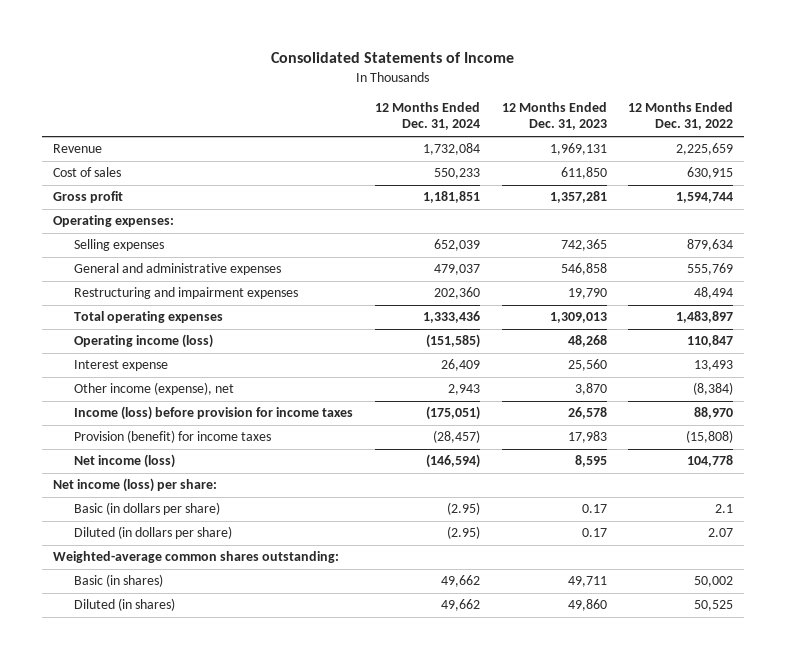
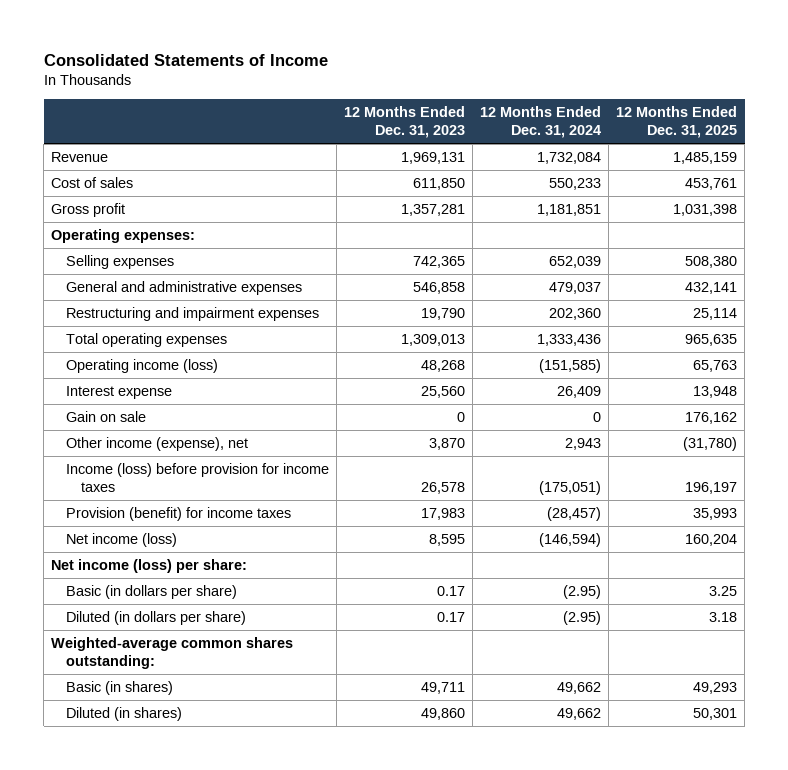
[628,101,734,131] 12 Months Ended Dec. 31, 2022 -> none
none -> [616,105,738,139] 12 Months Ended Dec. 31, 2025
none -> [66,410,147,422] Gain on sale

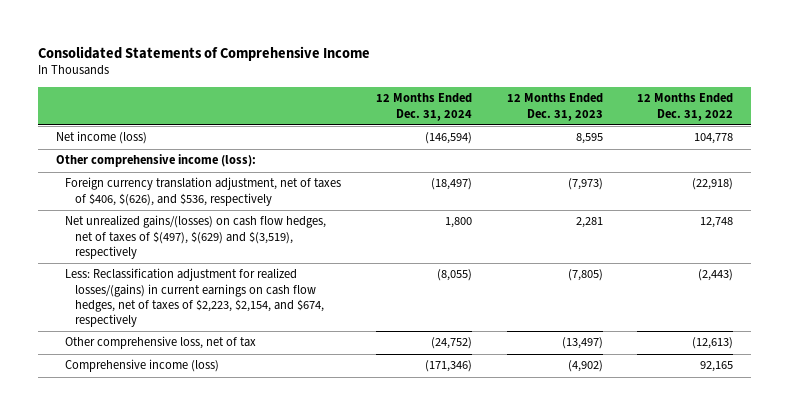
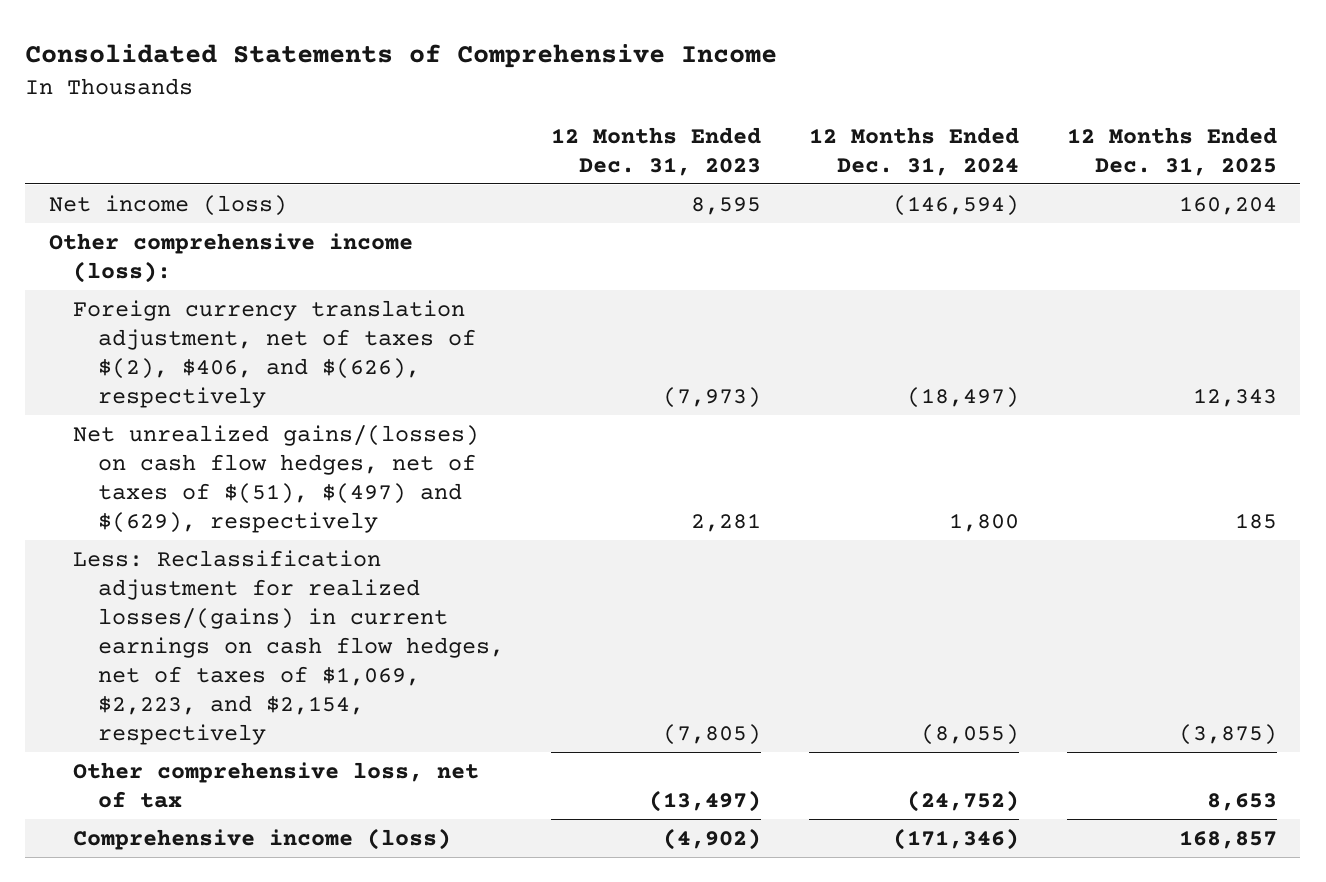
[637,93,734,121] 12 Months Ended Dec. 31, 2022 -> none
none -> [1066,126,1277,176] 12 Months Ended Dec. 31, 2025
[65,177,342,206] Foreign currency translation adjustment, net of taxes of $406, $(626), and $536, respectively -> [73,299,476,408] Foreign currency translation adjustment, net of taxes of $(2), $406, and $(626), respectively
[65,215,327,259] Net unrealized gains/(losses) on cash flow hedges, net of taxes of $(497), $(629) and $(3,519), respectively -> [73,424,480,533] Net unrealized gains/(losses) on cash flow hedges, net of taxes of $(51), $(497) and $(629), respectively
[65,268,325,328] Less: Reclassification adjustment for realized losses/(gains) in current earnings on cash flow hedges, net of taxes of $2,223, $2,154, and $674, respectively -> [73,549,504,745] Less: Reclassification adjustment for realized losses/(gains) in current earnings on cash flow hedges, net of taxes of $1,069, $2,223, and $2,154, respectively

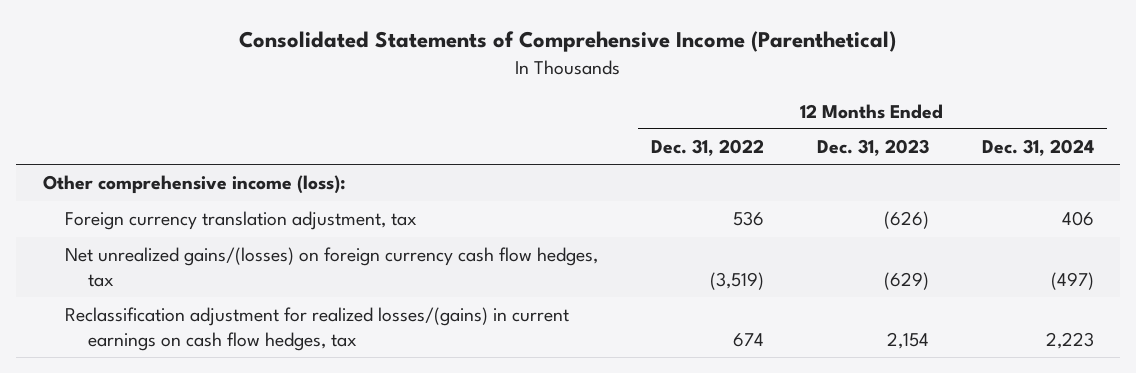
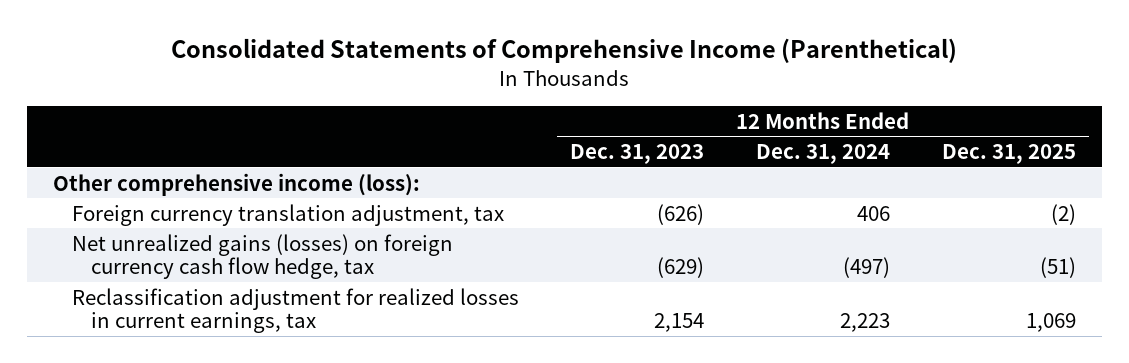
[651,139,765,157] Dec. 31, 2022 -> none
none -> [941,143,1076,164] Dec. 31, 2025
[65,247,599,287] Net unrealized gains/(losses) on foreign currency cash flow hedges, tax -> [71,233,453,280] Net unrealized gains (losses) on foreign currency cash flow hedge, tax
[65,307,570,351] Reclassification adjustment for realized losses/(gains) in current earnings on cash flow hedges, tax -> [71,287,519,334] Reclassification adjustment for realized losses in current earnings, tax

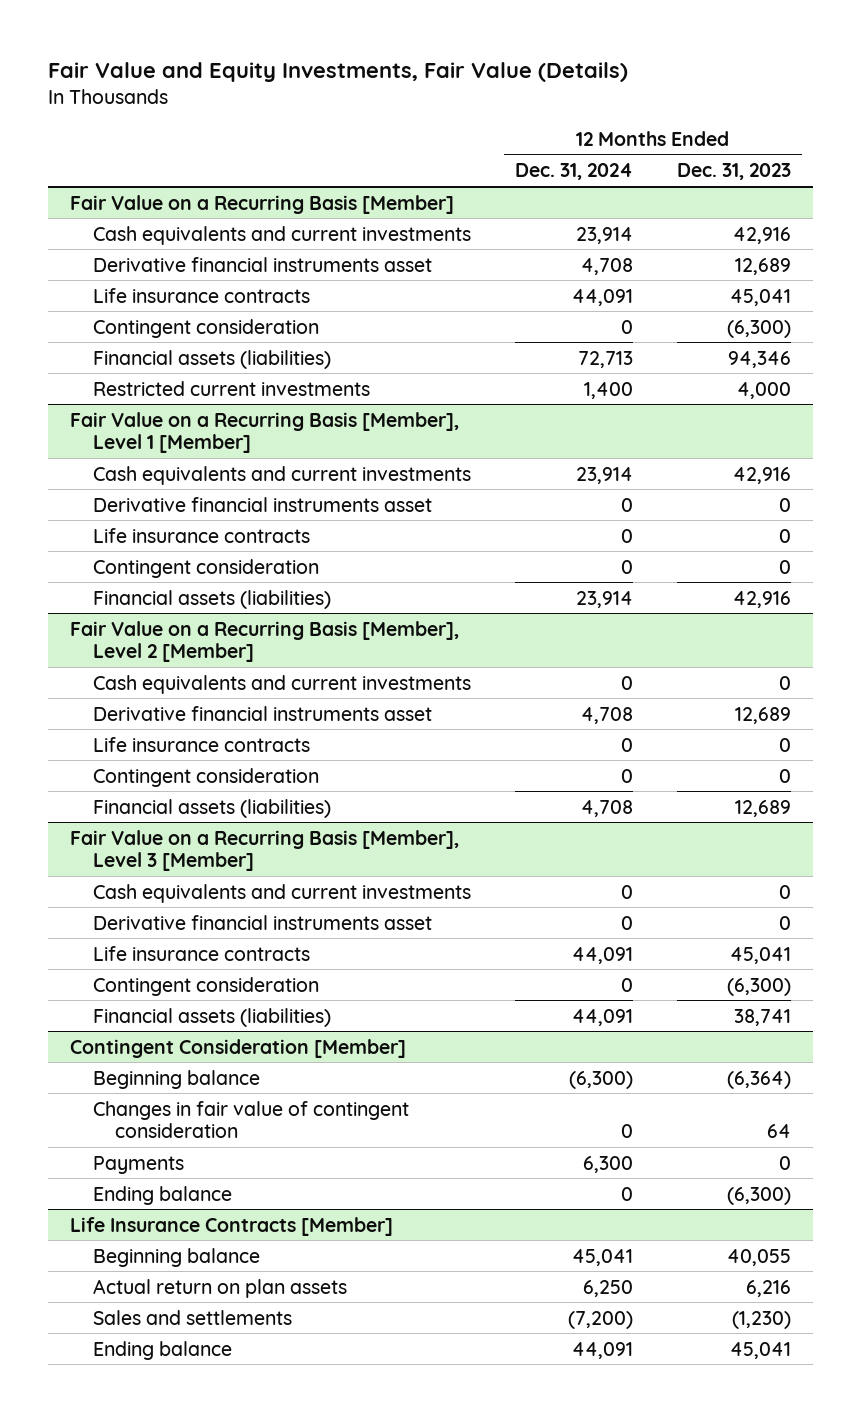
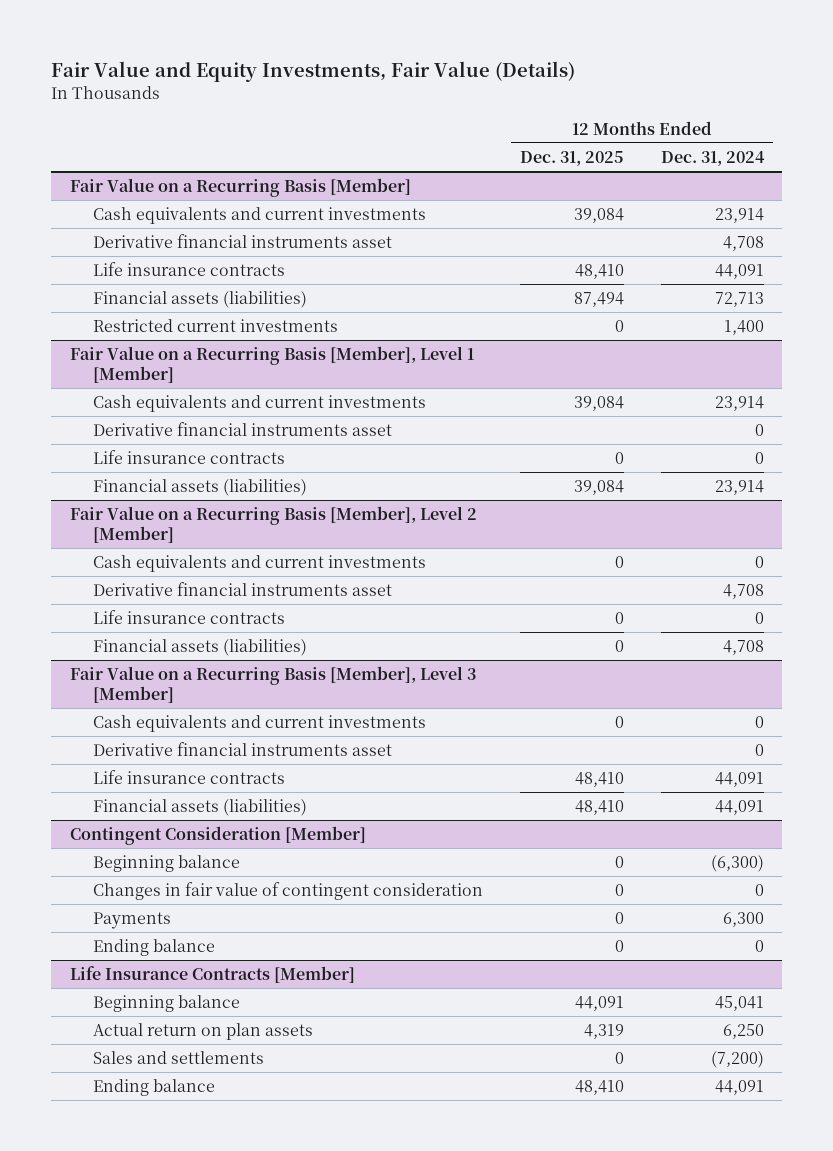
[676,163,791,181] Dec. 31, 2023 -> none
none -> [519,151,624,167] Dec. 31, 2025
[92,318,319,338] Contingent consideration -> none
[92,558,319,578] Contingent consideration -> none
[92,767,319,787] Contingent consideration -> none
[92,976,319,996] Contingent consideration -> none

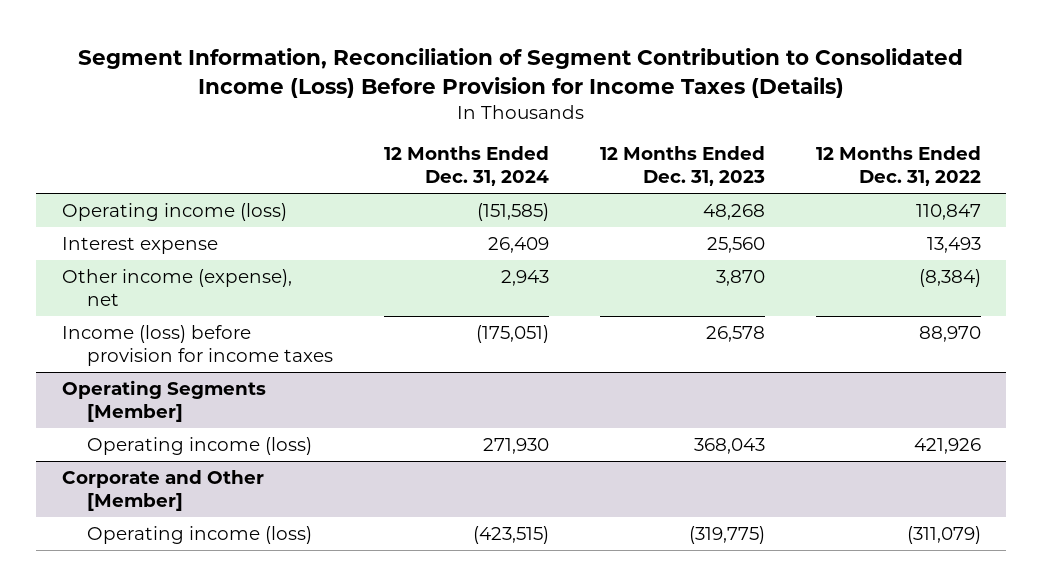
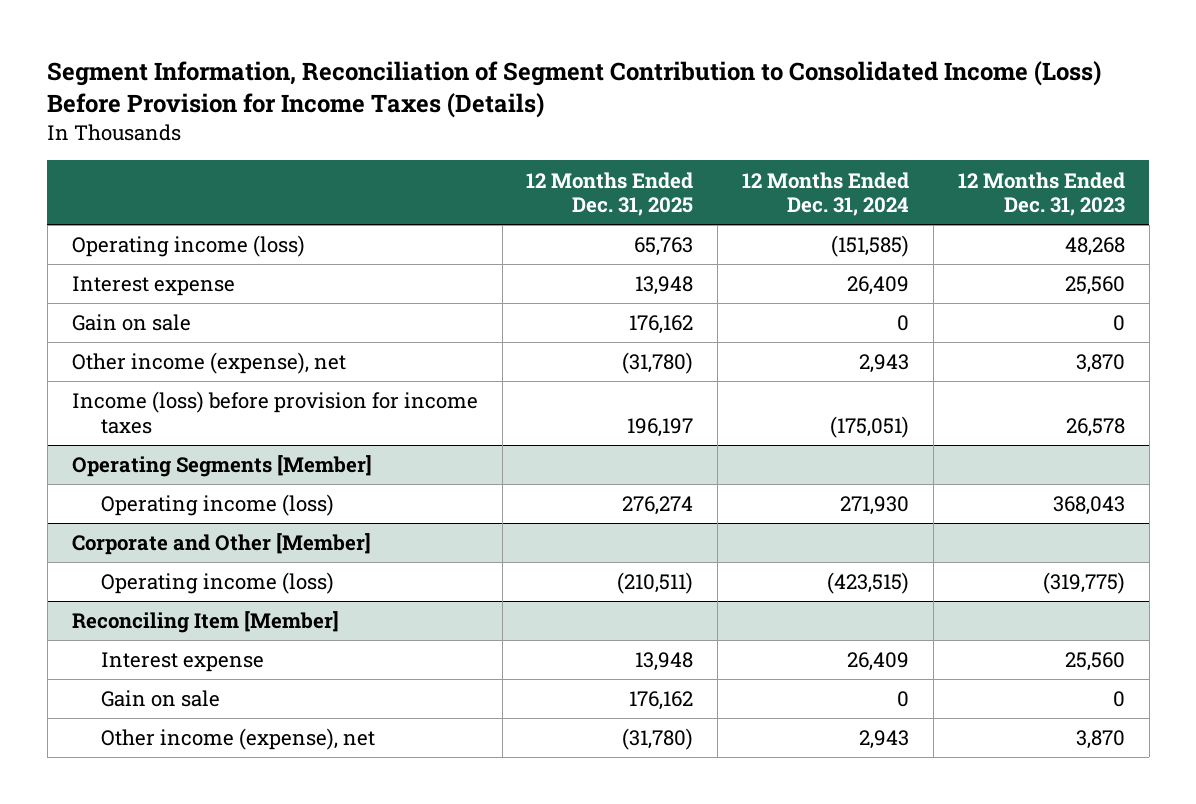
[815,146,981,187] 12 Months Ended Dec. 31, 2022 -> none
none -> [526,171,694,217] 12 Months Ended Dec. 31, 2025
none -> [71,314,191,332] Gain on sale
none -> [71,611,339,634] Reconciling Item [Member]
none -> [100,652,264,673] Interest expense
none -> [100,690,220,708] Gain on sale
none -> [100,728,375,751] Other income (expense), net

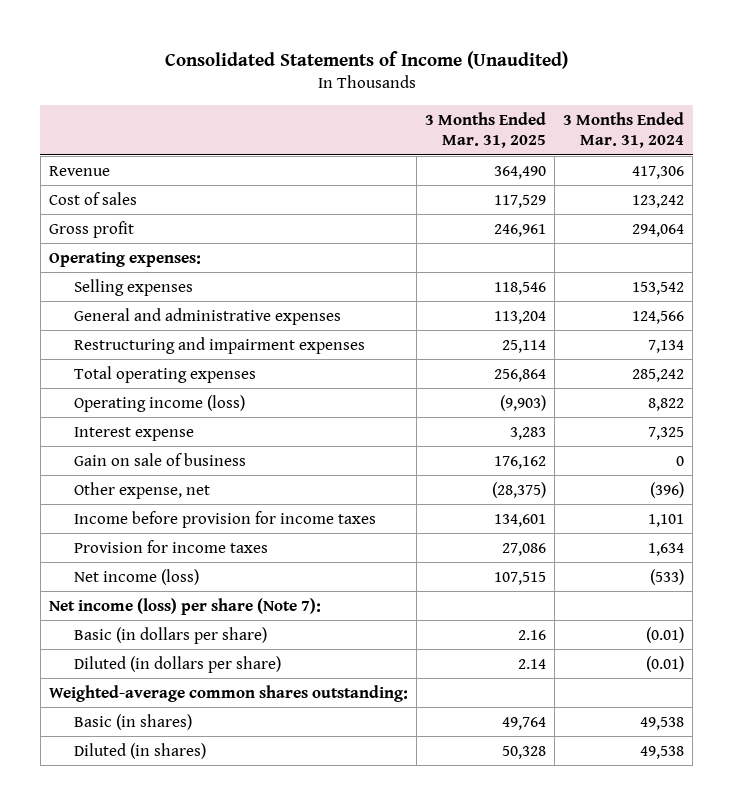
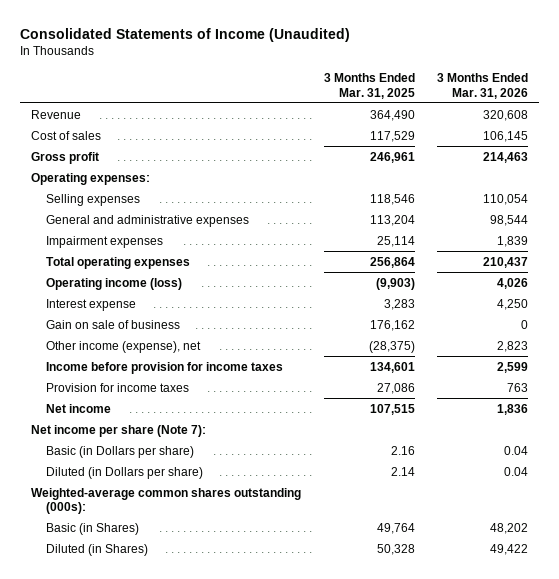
[563,111,685,149] 3 Months Ended Mar. 31, 2024 -> none
none -> [436,73,528,99] 3 Months Ended Mar. 31, 2026
[74,336,366,354] Restructuring and impairment expenses -> [46,235,164,248] Impairment expenses
[74,481,211,499] Other expense, net -> [46,340,202,353] Other income (expense), net
[74,568,200,585] Net income (loss) -> [46,403,112,413] Net income
[48,597,321,615] Net income (loss) per share (Note 7): -> [31,424,207,437] Net income per share (Note 7):
[74,626,268,644] Basic (in dollars per share) -> [46,445,195,458] Basic (in Dollars per share)
[74,655,282,673] Diluted (in dollars per share) -> [46,466,204,479] Diluted (in Dollars per share)
[48,684,408,702] Weighted-average common shares outstanding: -> [31,487,302,515] Weighted-average common shares outstanding (000s):
[74,713,193,730] Basic (in shares) -> [46,522,140,535] Basic (in Shares)
[74,742,207,759] Diluted (in shares) -> [46,543,149,556] Diluted (in Shares)

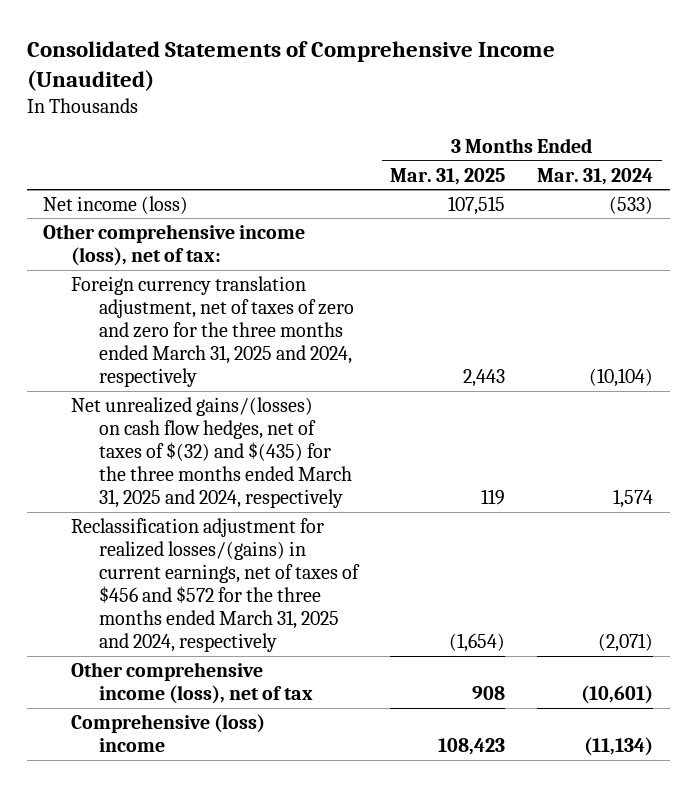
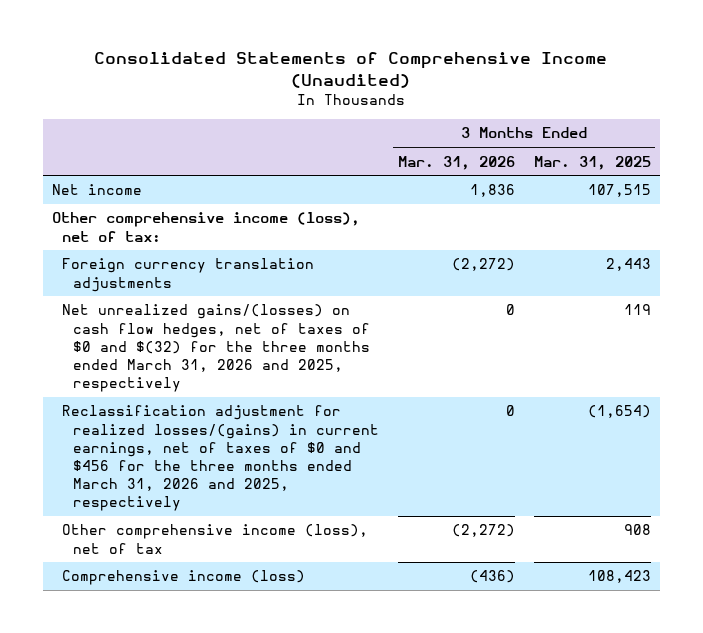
[537,167,654,185] Mar. 31, 2024 -> none
none -> [397,155,515,170] Mar. 31, 2026
[42,195,188,214] Net income (loss) -> [52,184,143,196] Net income
[70,275,354,388] Foreign currency translation adjustment, net of taxes of zero and zero for the three months ended March 31, 2025 and 2024, respectively -> [62,258,315,292] Foreign currency translation adjustments
[70,396,352,509] Net unrealized gains/(losses) on cash flow hedges, net of taxes of $(32) and $(435) for the three months ended March 31, 2025 and 2024, respectively -> [62,304,370,393] Net unrealized gains/(losses) on cash flow hedges, net of taxes of $0 and $(32) for the three months ended March 31, 2026 and 2025, respectively
[70,517,360,653] Reclassification adjustment for realized losses/(gains) in current earnings, net of taxes of $456 and $572 for the three months ended March 31, 2025 and 2024, respectively -> [62,405,379,512] Reclassification adjustment for realized losses/(gains) in current earnings, net of taxes of $0 and $456 for the three months ended March 31, 2026 and 2025, respectively
[70,713,265,752] Comprehensive (loss) income -> [62,570,306,586] Comprehensive income (loss)

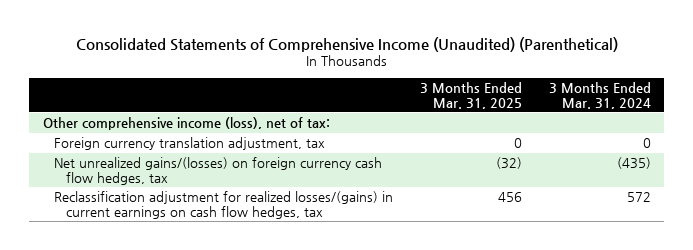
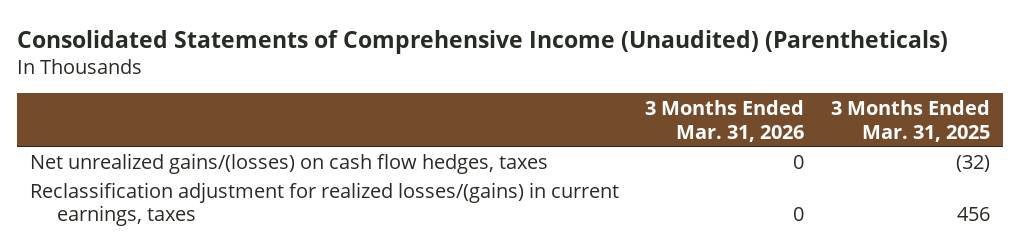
[75,36,618,52] Consolidated Statements of Comprehensive Income (Unaudited) (Parenthetical) -> [17,29,949,54] Consolidated Statements of Comprehensive Income (Unaudited) (Parentheticals)
[548,81,651,109] 3 Months Ended Mar. 31, 2024 -> none
none -> [645,100,805,142] 3 Months Ended Mar. 31, 2026
[42,117,330,131] Other comprehensive income (loss), net of tax: -> none
[54,137,326,151] Foreign currency translation adjustment, tax -> none
[54,157,383,185] Net unrealized gains/(losses) on foreign currency cash flow hedges, tax -> [30,152,549,174] Net unrealized gains/(losses) on cash flow hedges, taxes
[54,191,394,219] Reclassification adjustment for realized losses/(gains) in current earnings on cash flow hedges, tax -> [30,181,620,227] Reclassification adjustment for realized losses/(gains) in current earnings, taxes

